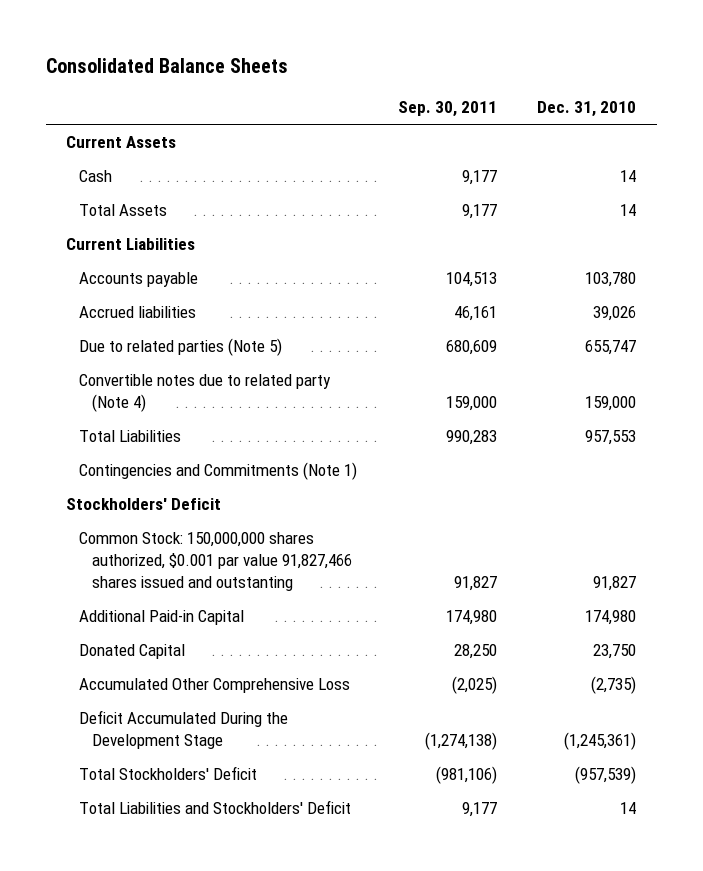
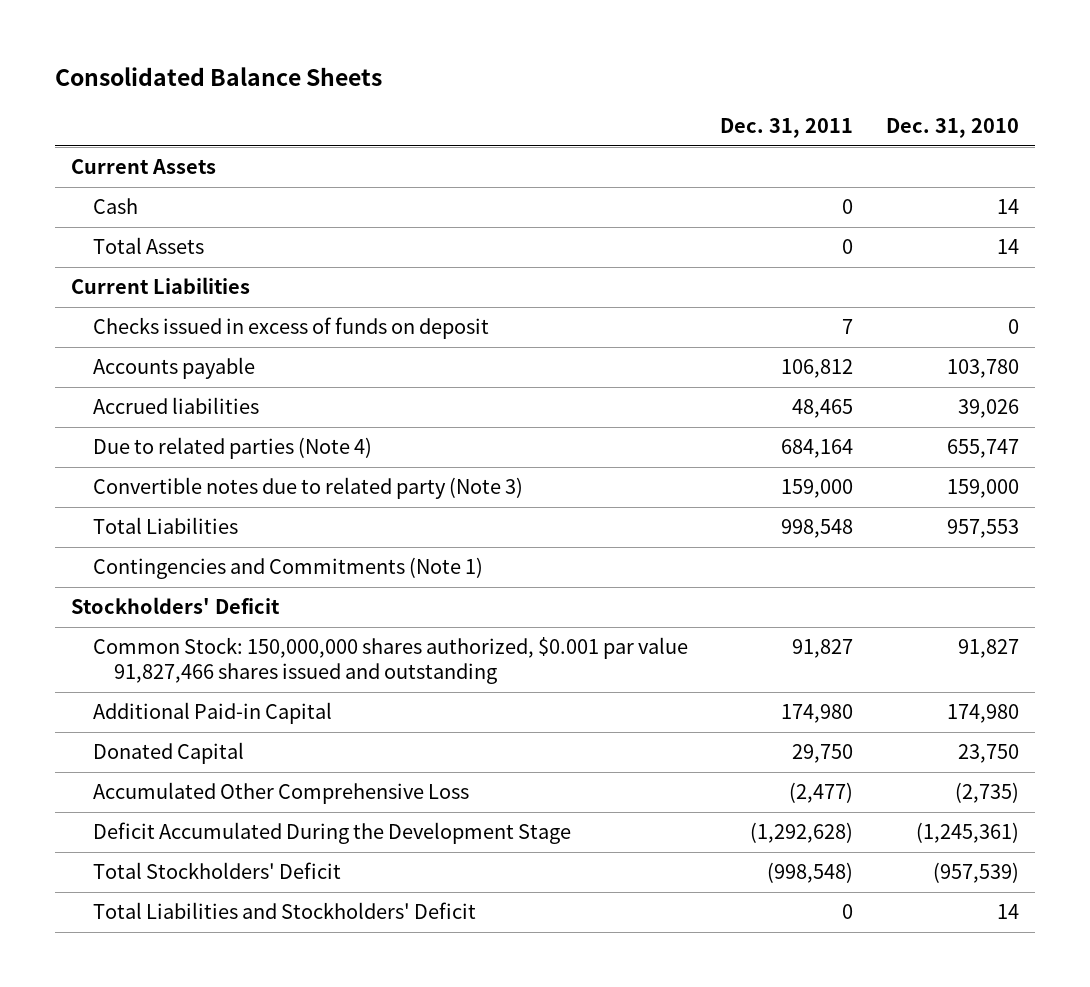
[397,101,497,118] Sep. 30, 2011 -> none
none -> [720,118,854,139] Dec. 31, 2011
none -> [92,317,489,340] Checks issued in excess of funds on deposit
[79,338,283,357] Due to related parties (Note 5) -> [92,437,372,460] Due to related parties (Note 4)
[79,374,332,413] Convertible notes due to related party (Note 4) -> [92,477,523,500] Convertible notes due to related party (Note 3)
[79,532,353,592] Common Stock: 150,000,000 shares authorized, $0.001 par value 91,827,466 shares issued and outstanting -> [92,637,688,684] Common Stock: 150,000,000 shares authorized, $0.001 par value 91,827,466 shares issued and outstanding

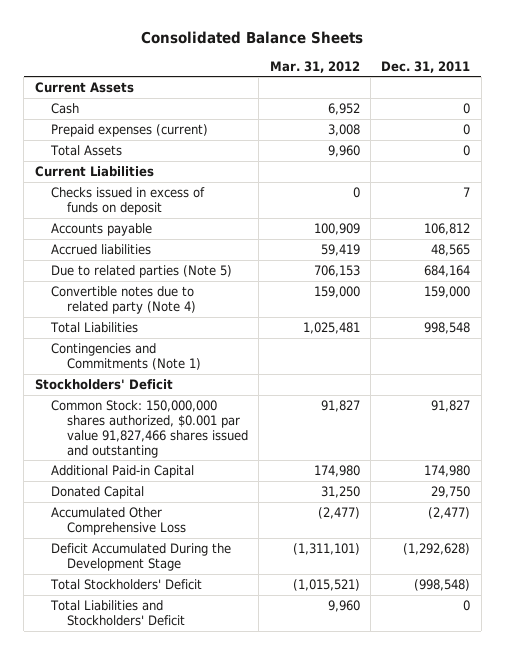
[885,118,1019,139] Dec. 31, 2010 -> none
none -> [269,60,360,73] Mar. 31, 2012
none -> [50,123,208,137] Prepaid expenses (current)
[792,399,854,419] 48,465 -> [431,243,471,256] 48,565
[92,437,372,460] Due to related parties (Note 4) -> [50,264,232,278] Due to related parties (Note 5)
[92,477,523,500] Convertible notes due to related party (Note 3) -> [50,285,196,314] Convertible notes due to related party (Note 4)
[92,637,688,684] Common Stock: 150,000,000 shares authorized, $0.001 par value 91,827,466 shares issued and outstanding -> [50,399,248,458] Common Stock: 150,000,000 shares authorized, $0.001 par value 91,827,466 shares issued and outstanting

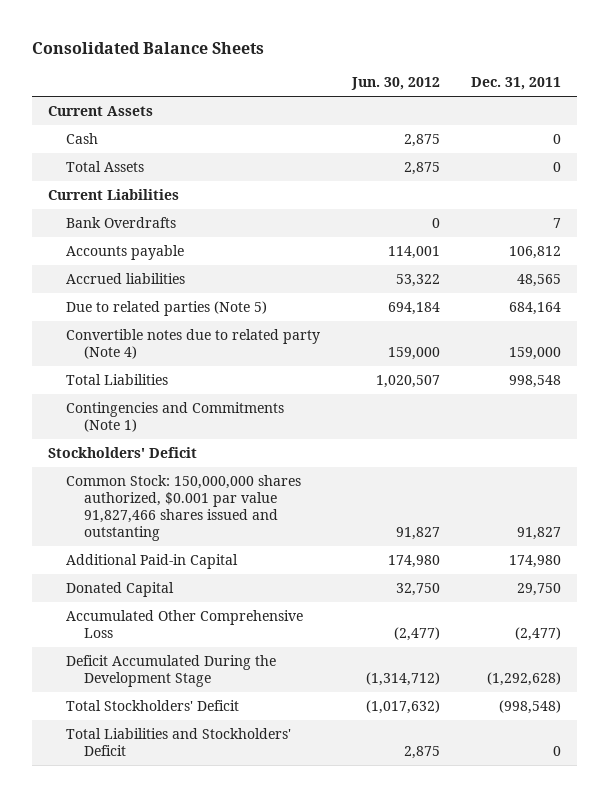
[269,60,360,73] Mar. 31, 2012 -> none
none -> [350,77,440,91] Jun. 30, 2012
[50,123,208,137] Prepaid expenses (current) -> none
[50,186,205,215] Checks issued in excess of funds on deposit -> [66,217,177,229] Bank Overdrafts

